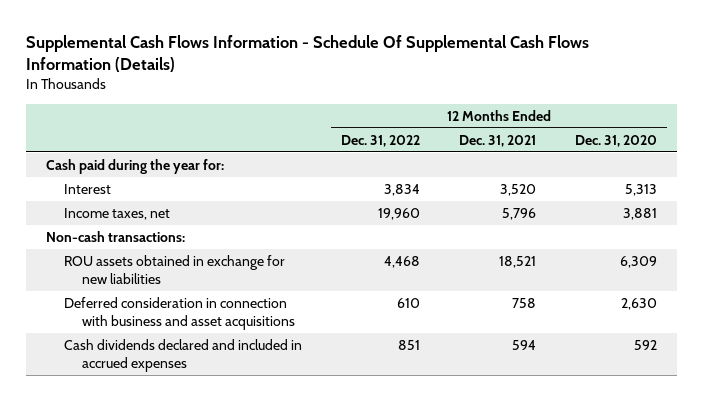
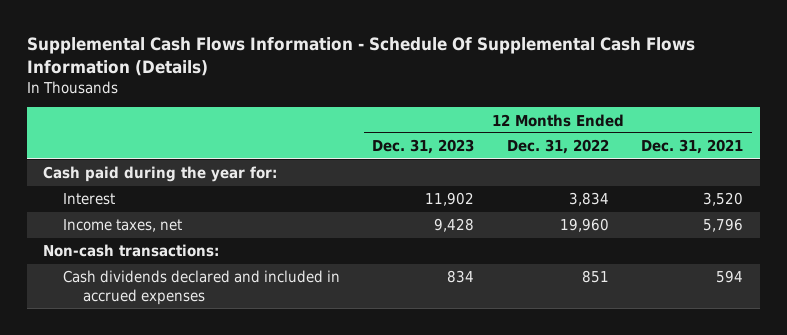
[575,134,658,147] Dec. 31, 2020 -> none
none -> [372,139,475,155] Dec. 31, 2023
[63,255,285,285] ROU assets obtained in exchange for new liabilities -> none
[63,297,295,331] Deferred consideration in connection with business and asset acquisitions -> none

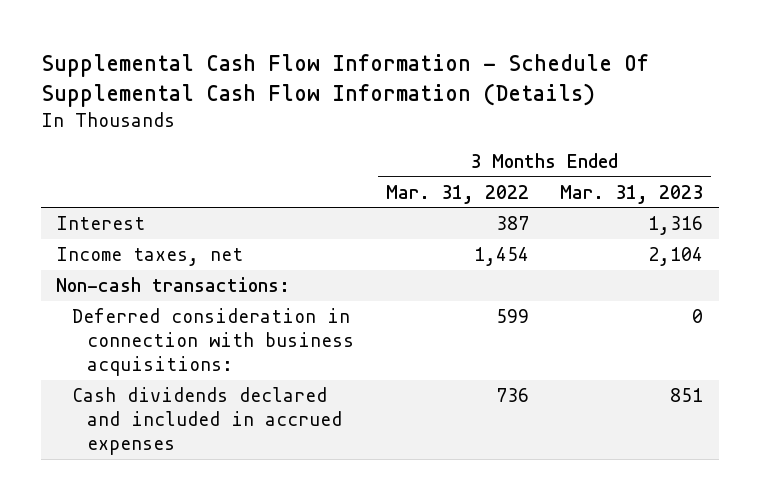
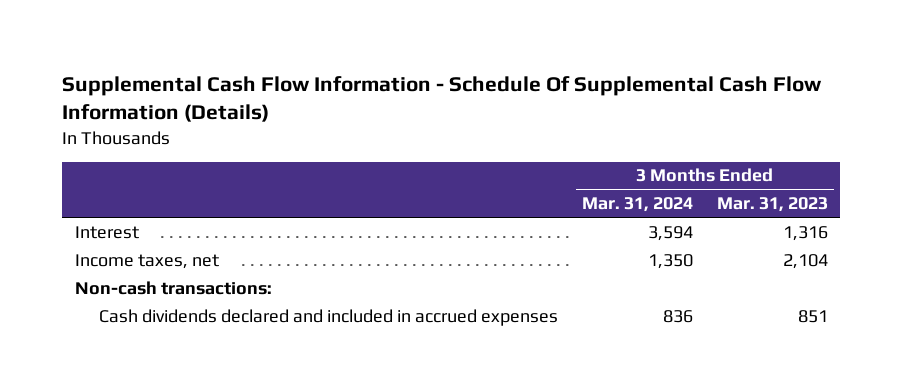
[385,184,529,204] Mar. 31, 2022 -> none
none -> [582,197,694,213] Mar. 31, 2024
[71,308,355,377] Deferred consideration in connection with business acquisitions: -> none

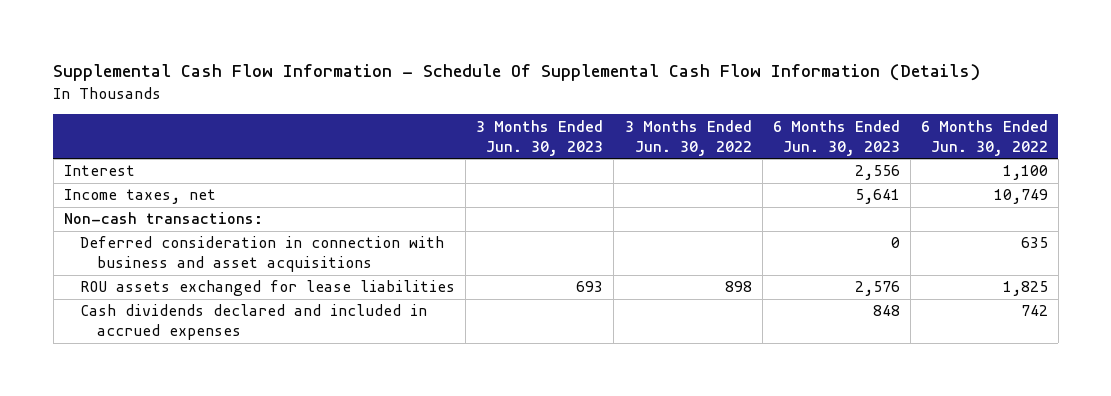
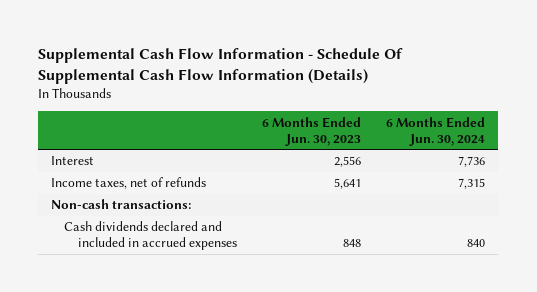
[476,119,604,156] 3 Months Ended Jun. 30, 2023 -> none
[624,119,752,156] 3 Months Ended Jun. 30, 2022 -> none
[920,119,1048,156] 6 Months Ended Jun. 30, 2022 -> none
none -> [386,116,486,146] 6 Months Ended Jun. 30, 2024
[63,189,216,205] Income taxes, net -> [51,177,207,190] Income taxes, net of refunds
[80,236,445,273] Deferred consideration in connection with business and asset acquisitions -> none
[80,280,456,297] ROU assets exchanged for lease liabilities -> none

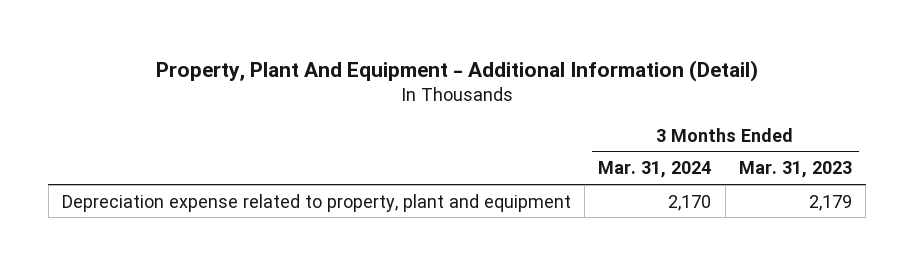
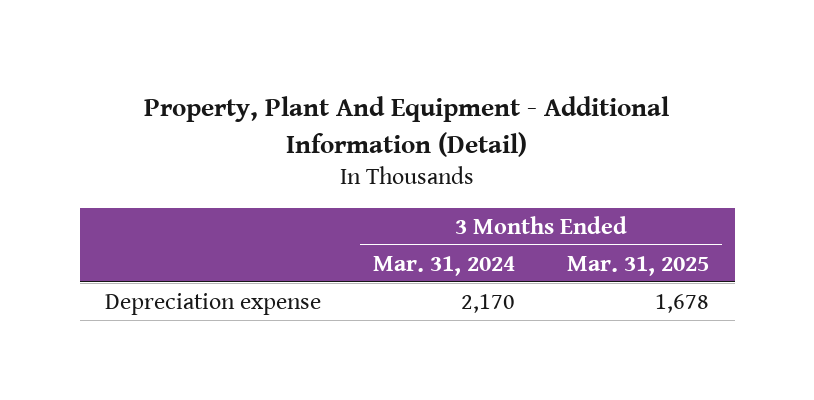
[738,161,852,179] Mar. 31, 2023 -> none
none -> [566,255,709,276] Mar. 31, 2025
[62,193,572,212] Depreciation expense related to property, plant and equipment -> [105,292,322,315] Depreciation expense

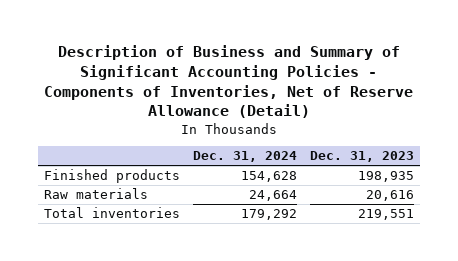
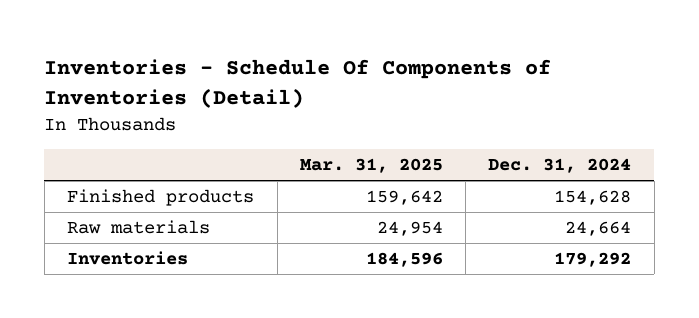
[44,45,414,119] Description of Business and Summary of Significant Accounting Policies - Components of Inventories, Net of Reserve Allowance (Detail) -> [44,59,552,108] Inventories - Schedule Of Components of Inventories (Detail)
[309,151,414,163] Dec. 31, 2023 -> none
none -> [299,158,443,174] Mar. 31, 2025
[44,207,181,219] Total inventories -> [67,251,189,266] Inventories

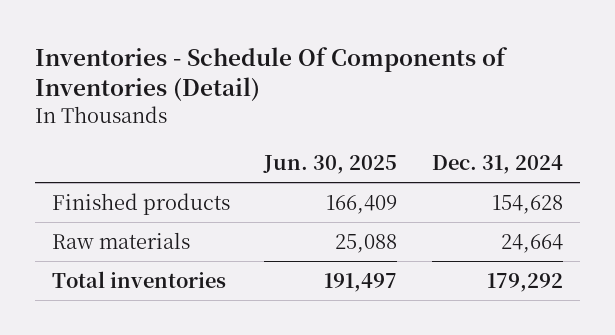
[299,158,443,174] Mar. 31, 2025 -> none
none -> [263,154,398,174] Jun. 30, 2025
[67,251,189,266] Inventories -> [52,270,227,288] Total inventories

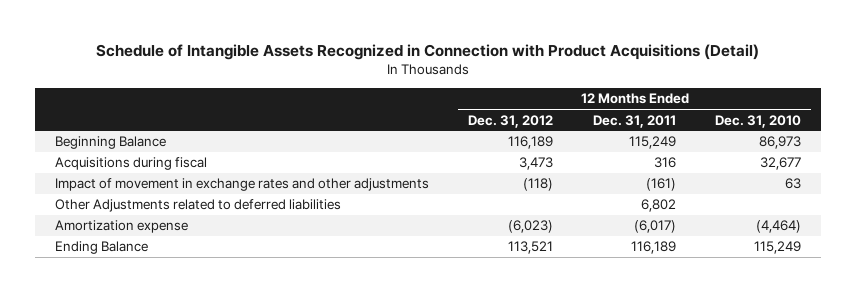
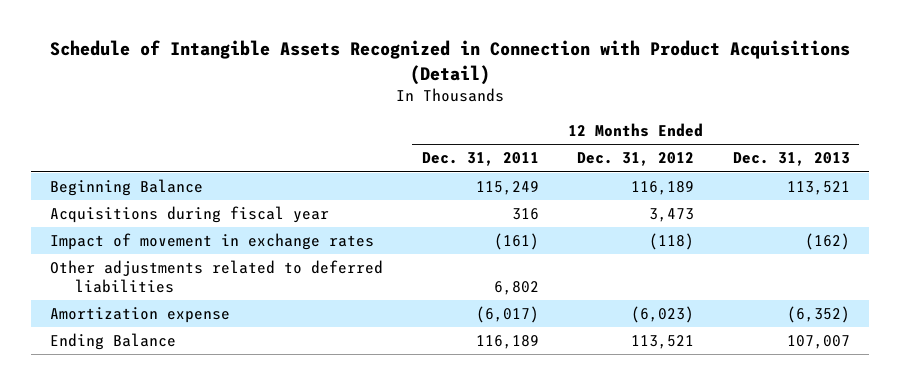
[715,114,802,128] Dec. 31, 2010 -> none
none -> [732,152,850,167] Dec. 31, 2013
[54,157,207,171] Acquisitions during fiscal -> [50,206,330,224] Acquisitions during fiscal year
[54,178,429,192] Impact of movement in exchange rates and other adjustments -> [50,233,375,251] Impact of movement in exchange rates
[54,199,341,213] Other Adjustments related to deferred liabilities -> [50,260,384,293] Other adjustments related to deferred liabilities

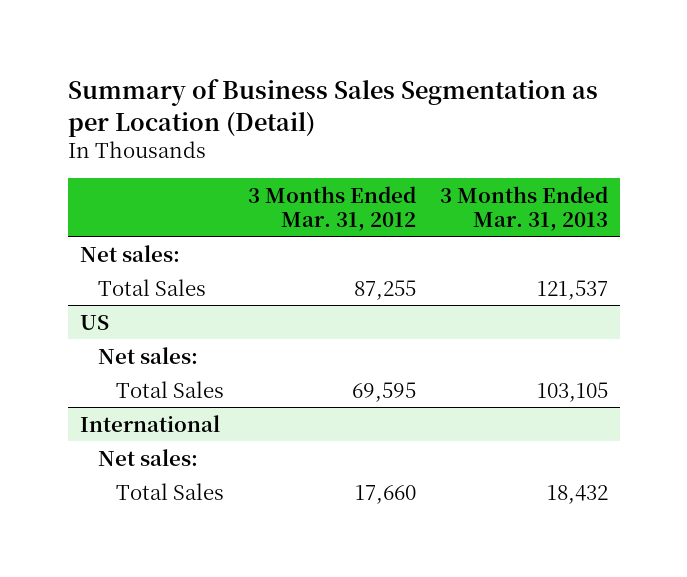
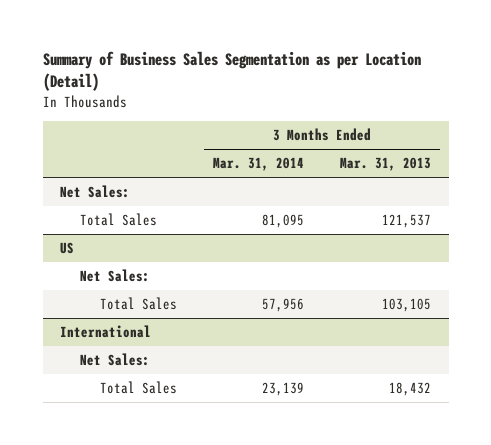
[247,186,416,231] 3 Months Ended Mar. 31, 2012 -> none
none -> [213,157,305,172] Mar. 31, 2014
[79,244,180,262] Net sales: -> [60,185,131,199] Net Sales:
[97,346,198,364] Net sales: -> [80,269,151,283] Net Sales:
[97,448,198,466] Net sales: -> [80,353,151,367] Net Sales:

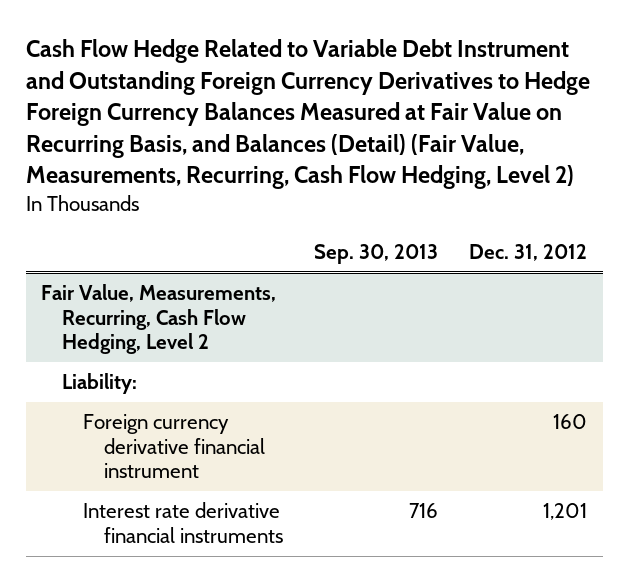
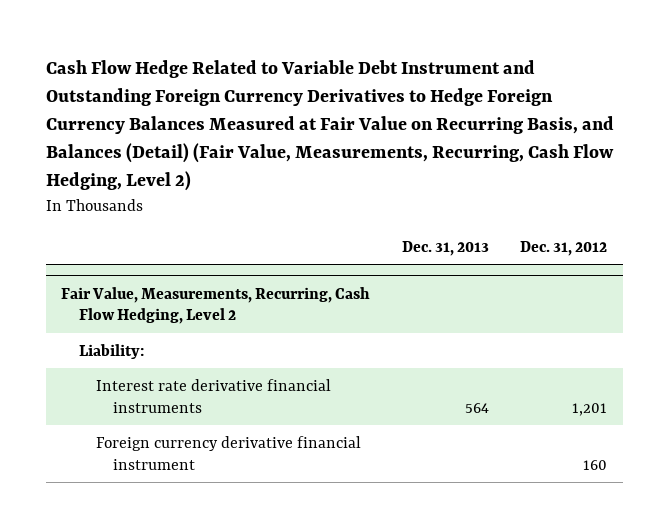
[314,243,439,264] Sep. 30, 2013 -> none
none -> [401,240,489,256] Dec. 31, 2013
[83,414,266,478] Foreign currency derivative financial instrument -> [96,435,362,470] Foreign currency derivative financial instrument

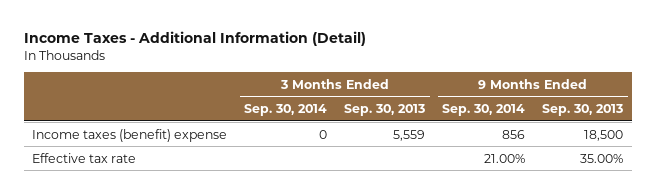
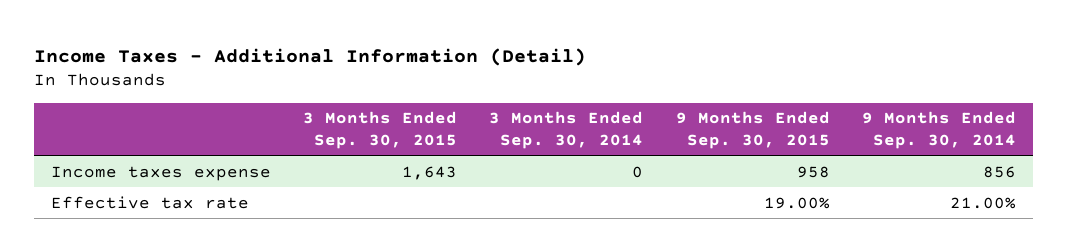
[344,104,426,117] Sep. 30, 2013 -> none
[542,104,624,117] Sep. 30, 2013 -> none
none -> [303,111,458,150] 3 Months Ended Sep. 30, 2015
none -> [675,111,830,150] 9 Months Ended Sep. 30, 2015
[32,128,228,142] Income taxes (benefit) expense -> [50,165,271,181] Income taxes expense

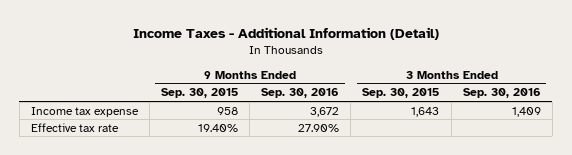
[489,111,644,150] 3 Months Ended Sep. 30, 2014 -> none
[862,111,1017,150] 9 Months Ended Sep. 30, 2014 -> none
none -> [261,88,340,99] Sep. 30, 2016
none -> [462,88,541,99] Sep. 30, 2016
[50,165,271,181] Income taxes expense -> [30,106,139,117] Income tax expense
[763,196,830,209] 19.00% -> [198,123,239,132] 19.40%

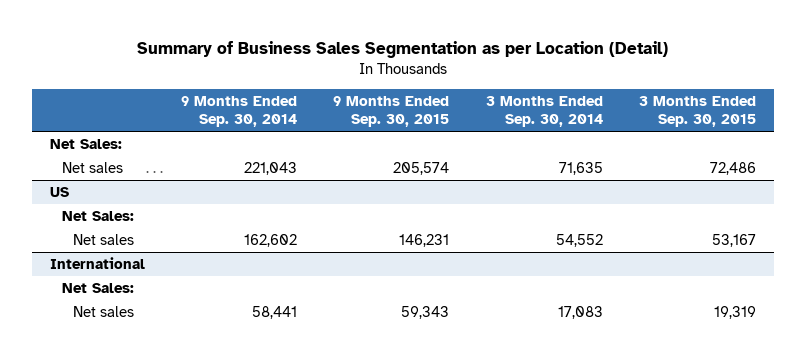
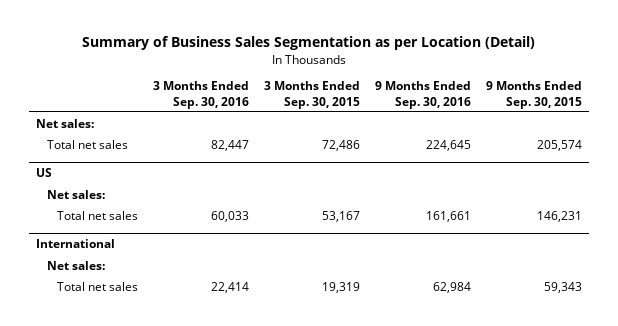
[181,95,298,128] 9 Months Ended Sep. 30, 2014 -> none
[485,95,603,128] 3 Months Ended Sep. 30, 2014 -> none
none -> [152,81,249,109] 3 Months Ended Sep. 30, 2016
none -> [374,81,471,109] 9 Months Ended Sep. 30, 2016
[49,139,122,150] Net Sales: -> [36,118,95,128] Net sales:
[61,162,123,174] Net sales -> [46,139,128,149] Total net sales
[61,211,134,222] Net Sales: -> [46,189,105,199] Net sales:
[73,234,135,246] Net sales -> [56,210,138,220] Total net sales
[61,283,134,294] Net Sales: -> [46,260,105,270] Net sales:
[73,306,135,318] Net sales -> [56,281,138,291] Total net sales

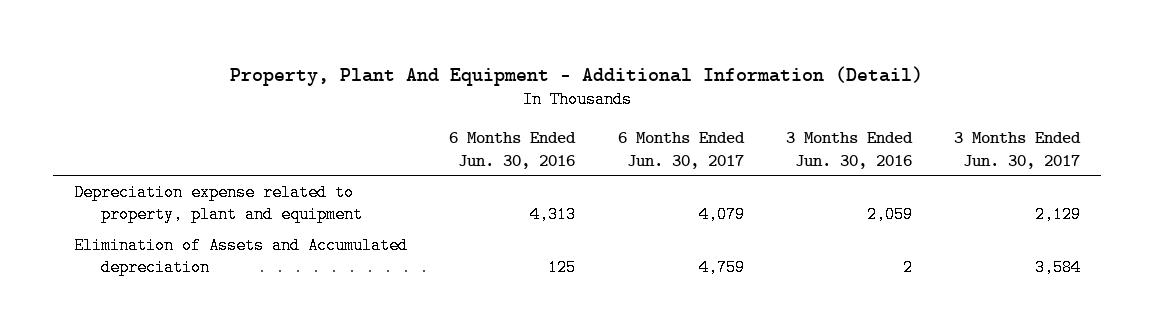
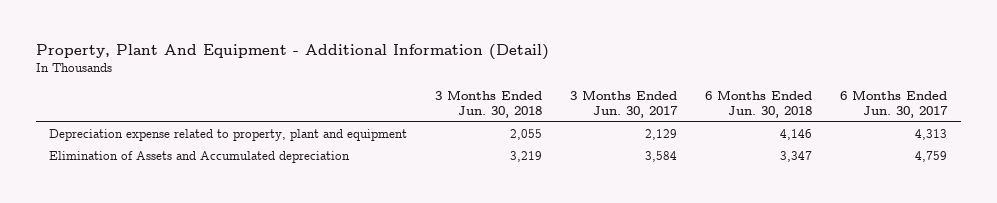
[449,131,577,169] 6 Months Ended Jun. 30, 2016 -> none
[785,131,913,169] 3 Months Ended Jun. 30, 2016 -> none
none -> [435,89,543,119] 3 Months Ended Jun. 30, 2018
none -> [705,89,813,119] 6 Months Ended Jun. 30, 2018
[698,206,745,224] 4,079 -> [915,129,948,141] 4,313

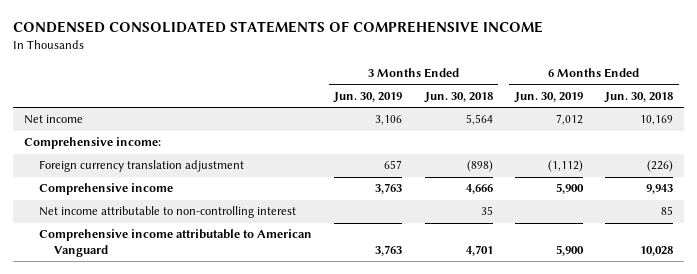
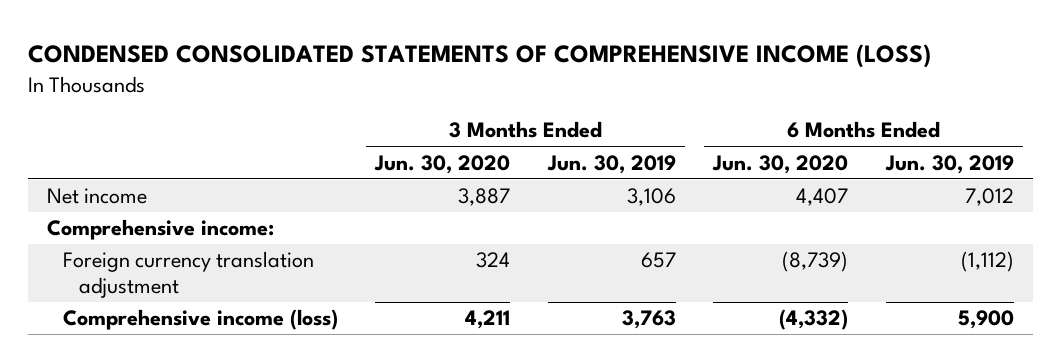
[12,21,543,34] CONDENSED CONSOLIDATED STATEMENTS OF COMPREHENSIVE INCOME -> [28,44,932,69] CONDENSED CONSOLIDATED STATEMENTS OF COMPREHENSIVE INCOME (LOSS)
[423,92,493,104] Jun. 30, 2018 -> none
[604,92,674,104] Jun. 30, 2018 -> none
none -> [374,154,511,174] Jun. 30, 2020
none -> [712,154,849,174] Jun. 30, 2020
[39,206,297,219] Net income attributable to non-controlling interest -> none
[39,229,313,257] Comprehensive income attributable to American Vanguard -> none
[39,183,174,196] Comprehensive income -> [62,309,338,331] Comprehensive income (loss)

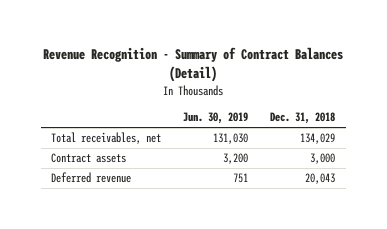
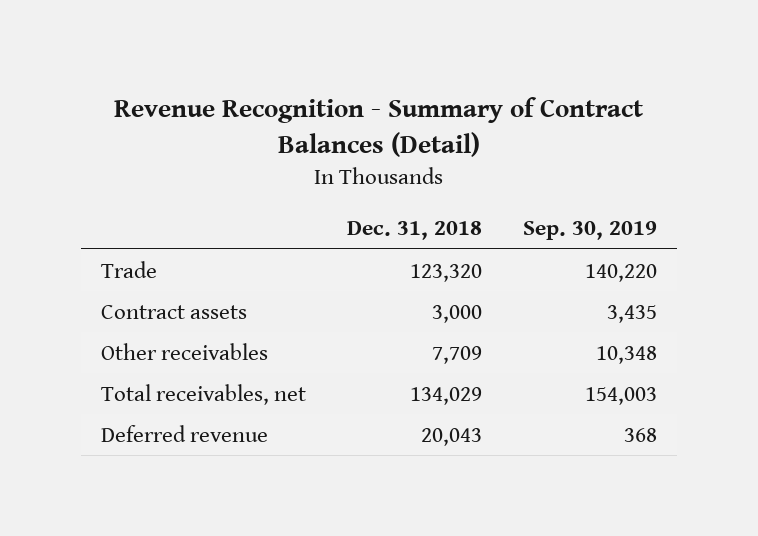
[183,112,249,125] Jun. 30, 2019 -> none
none -> [522,221,657,241] Sep. 30, 2019
none -> [101,260,158,278] Trade
none -> [101,342,269,360] Other receivables
[51,132,162,145] Total receivables, net -> [101,383,307,405] Total receivables, net

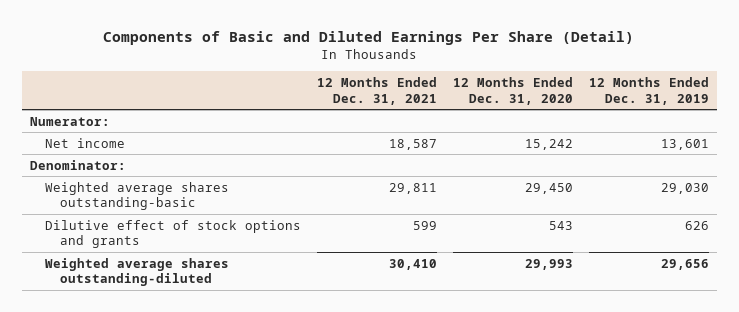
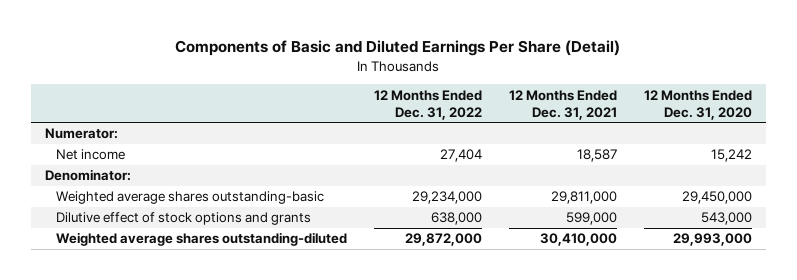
[588,76,709,105] 12 Months Ended Dec. 31, 2019 -> none
none -> [374,89,483,120] 12 Months Ended Dec. 31, 2022
[388,182,437,194] 29,811 -> [551,191,618,205] 29,811,000
[524,182,573,194] 29,450 -> [682,191,753,205] 29,450,000
[412,220,437,230] 599 -> [566,212,618,226] 599,000
[548,220,573,230] 543 -> [701,212,753,226] 543,000
[388,258,437,270] 30,410 -> [540,233,618,247] 30,410,000
[524,258,573,270] 29,993 -> [673,233,753,247] 29,993,000

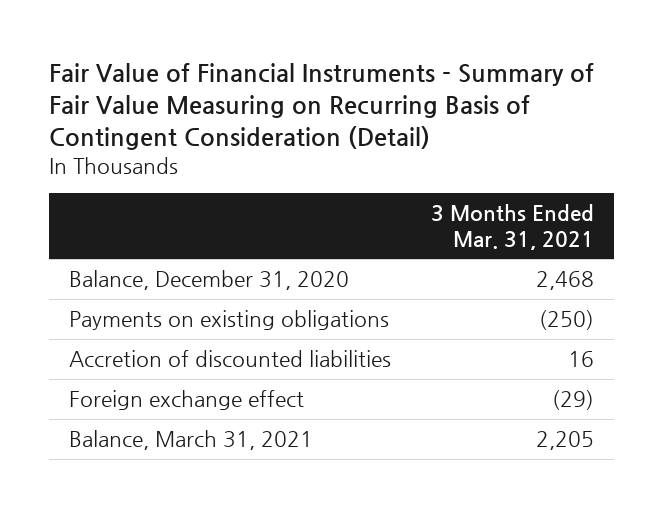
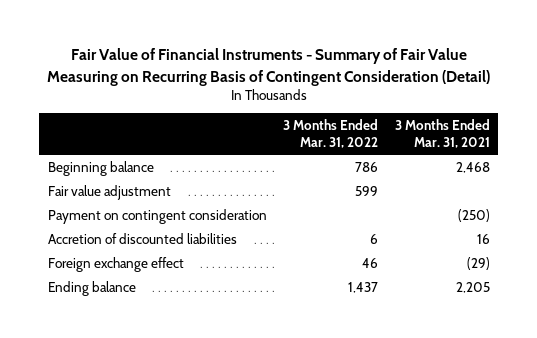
none -> [283,119,379,148] 3 Months Ended Mar. 31, 2022
[69,270,350,291] Balance, December 31, 2020 -> [47,160,154,176] Beginning balance
none -> [47,184,171,200] Fair value adjustment
[69,310,390,331] Payments on existing obligations -> [47,208,267,224] Payment on contingent consideration
[69,430,314,451] Balance, March 31, 2021 -> [47,280,136,296] Ending balance

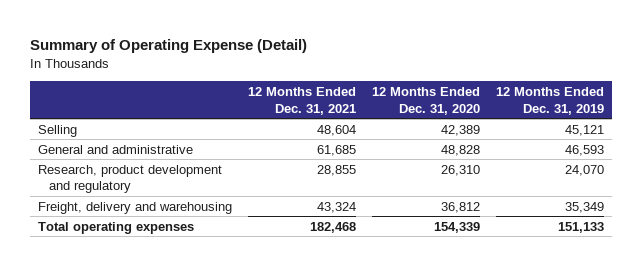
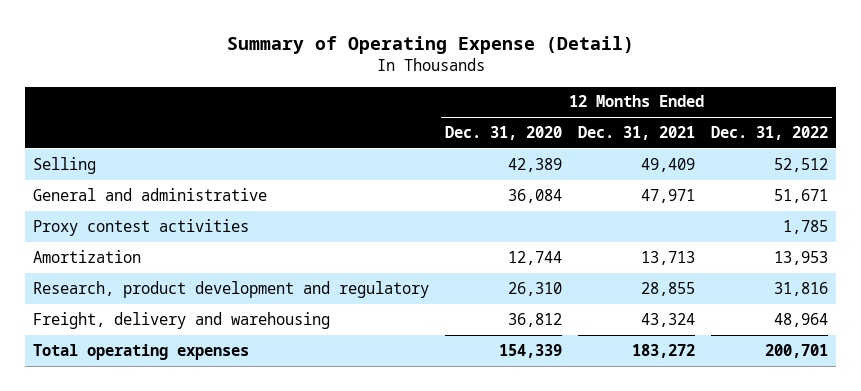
[496,87,605,115] 12 Months Ended Dec. 31, 2019 -> none
none -> [711,126,829,141] Dec. 31, 2022
[316,124,356,136] 48,604 -> [641,157,696,172] 49,409
[316,144,356,156] 61,685 -> [641,188,696,203] 47,971
[440,144,480,156] 48,828 -> [508,188,563,203] 36,084
none -> [33,218,250,236] Proxy contest activities
none -> [33,249,142,263] Amortization
[309,221,356,233] 182,468 -> [632,343,696,358] 183,272

